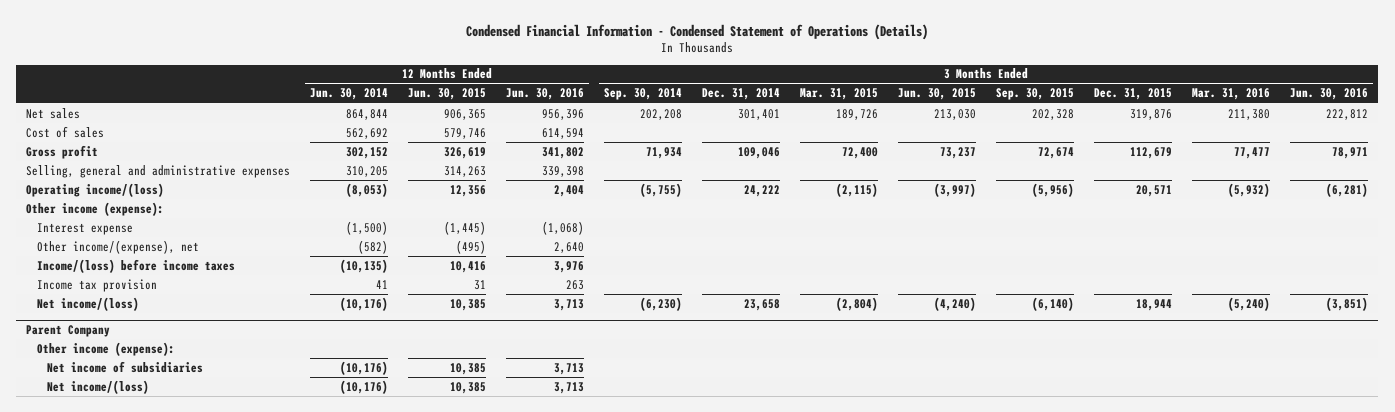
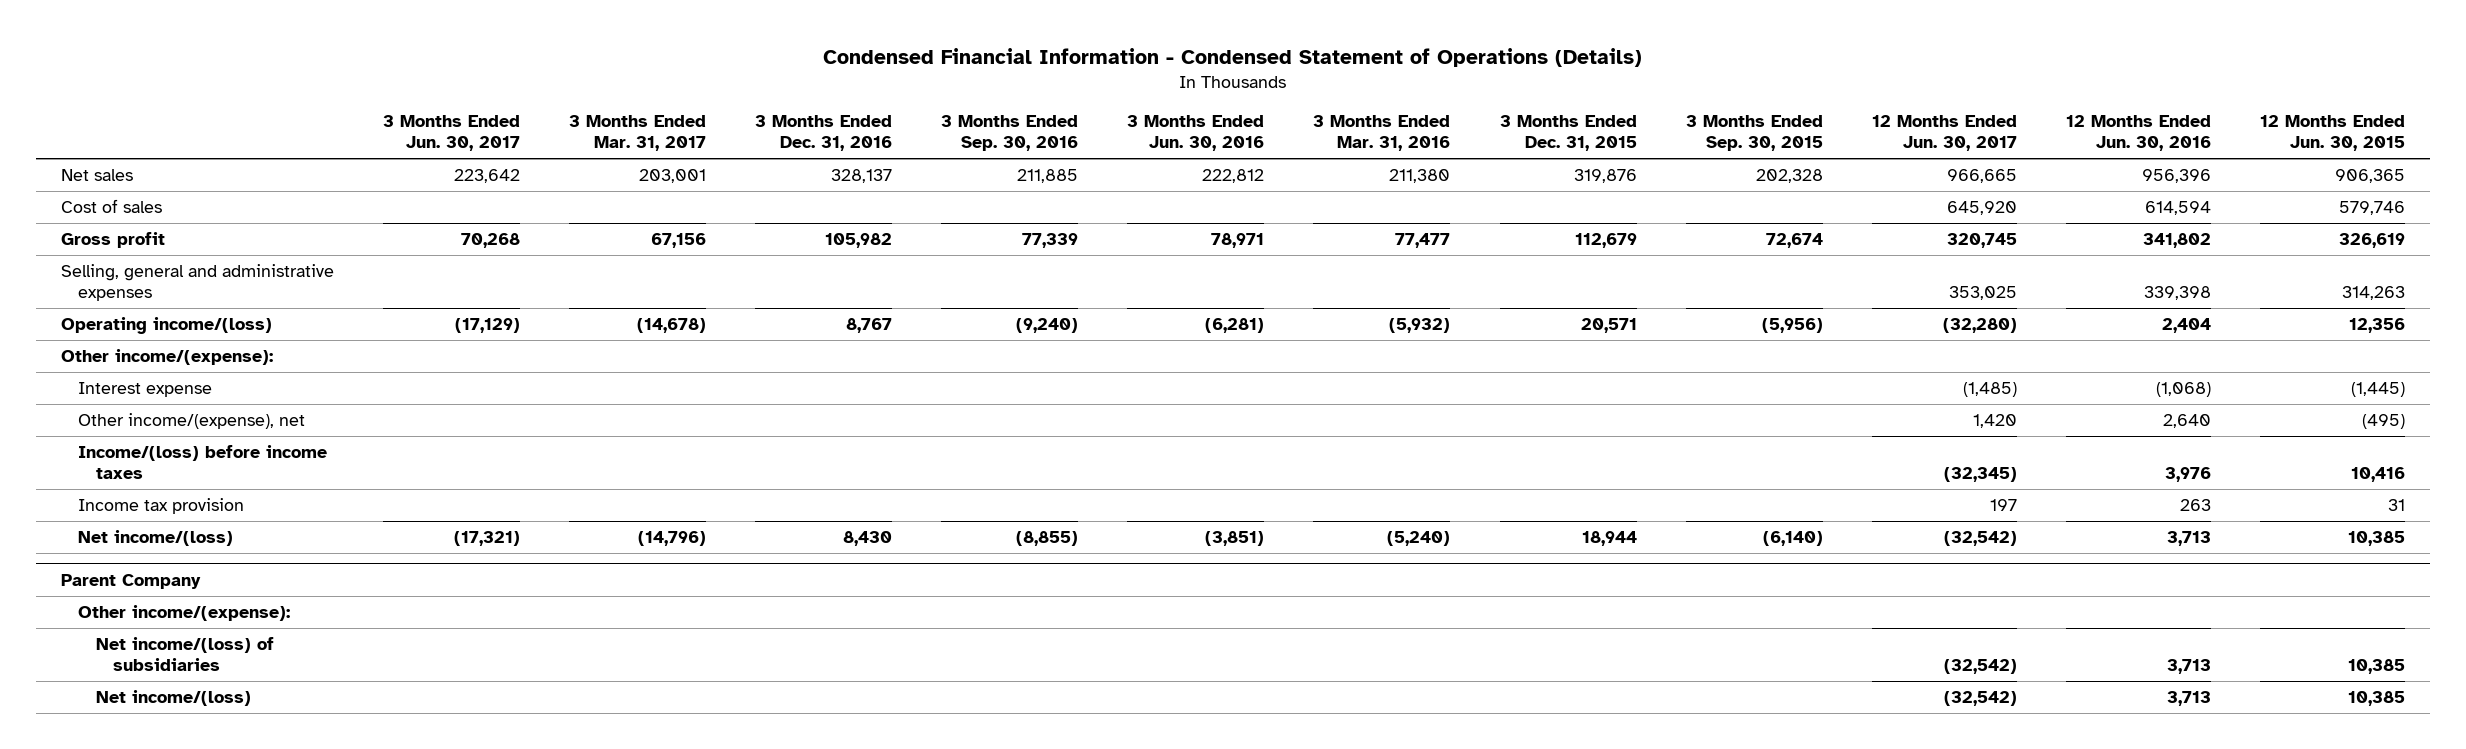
[310,88,389,101] Jun. 30, 2014 -> none
[604,88,683,101] Sep. 30, 2014 -> none
[702,88,781,101] Dec. 31, 2014 -> none
[800,88,879,101] Mar. 31, 2015 -> none
[898,88,977,101] Jun. 30, 2015 -> none
none -> [382,115,520,152] 3 Months Ended Jun. 30, 2017
none -> [568,115,706,152] 3 Months Ended Mar. 31, 2017
none -> [755,115,893,152] 3 Months Ended Dec. 31, 2016
none -> [941,115,1079,152] 3 Months Ended Sep. 30, 2016
none -> [1871,115,2017,152] 12 Months Ended Jun. 30, 2017
[26,201,165,216] Other income (expense): -> [60,349,273,366] Other income/(expense):
[36,341,175,356] Other income (expense): -> [78,605,291,622] Other income/(expense):
[46,360,203,373] Net income of subsidiaries -> [95,637,274,672] Net income/(loss) of subsidiaries

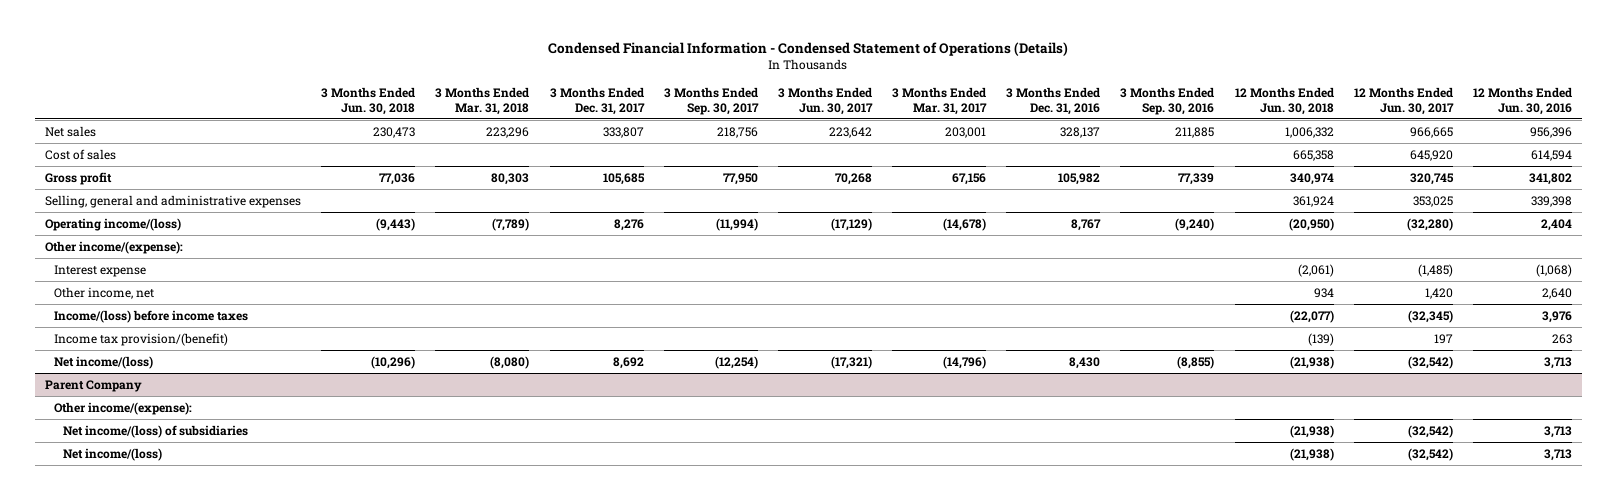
[1127,115,1265,152] 3 Months Ended Jun. 30, 2016 -> none
[1313,115,1451,152] 3 Months Ended Mar. 31, 2016 -> none
[1499,115,1637,152] 3 Months Ended Dec. 31, 2015 -> none
[1685,115,1823,152] 3 Months Ended Sep. 30, 2015 -> none
[2260,115,2406,152] 12 Months Ended Jun. 30, 2015 -> none
none -> [321,86,416,115] 3 Months Ended Jun. 30, 2018
none -> [435,86,530,115] 3 Months Ended Mar. 31, 2018
none -> [549,86,645,115] 3 Months Ended Dec. 31, 2017
none -> [663,86,759,115] 3 Months Ended Sep. 30, 2017
none -> [1234,86,1334,115] 12 Months Ended Jun. 30, 2018
[78,413,306,430] Other income/(expense), net -> [54,286,155,299] Other income, net
[78,498,245,515] Income tax provision -> [54,332,229,346] Income tax provision/(benefit)

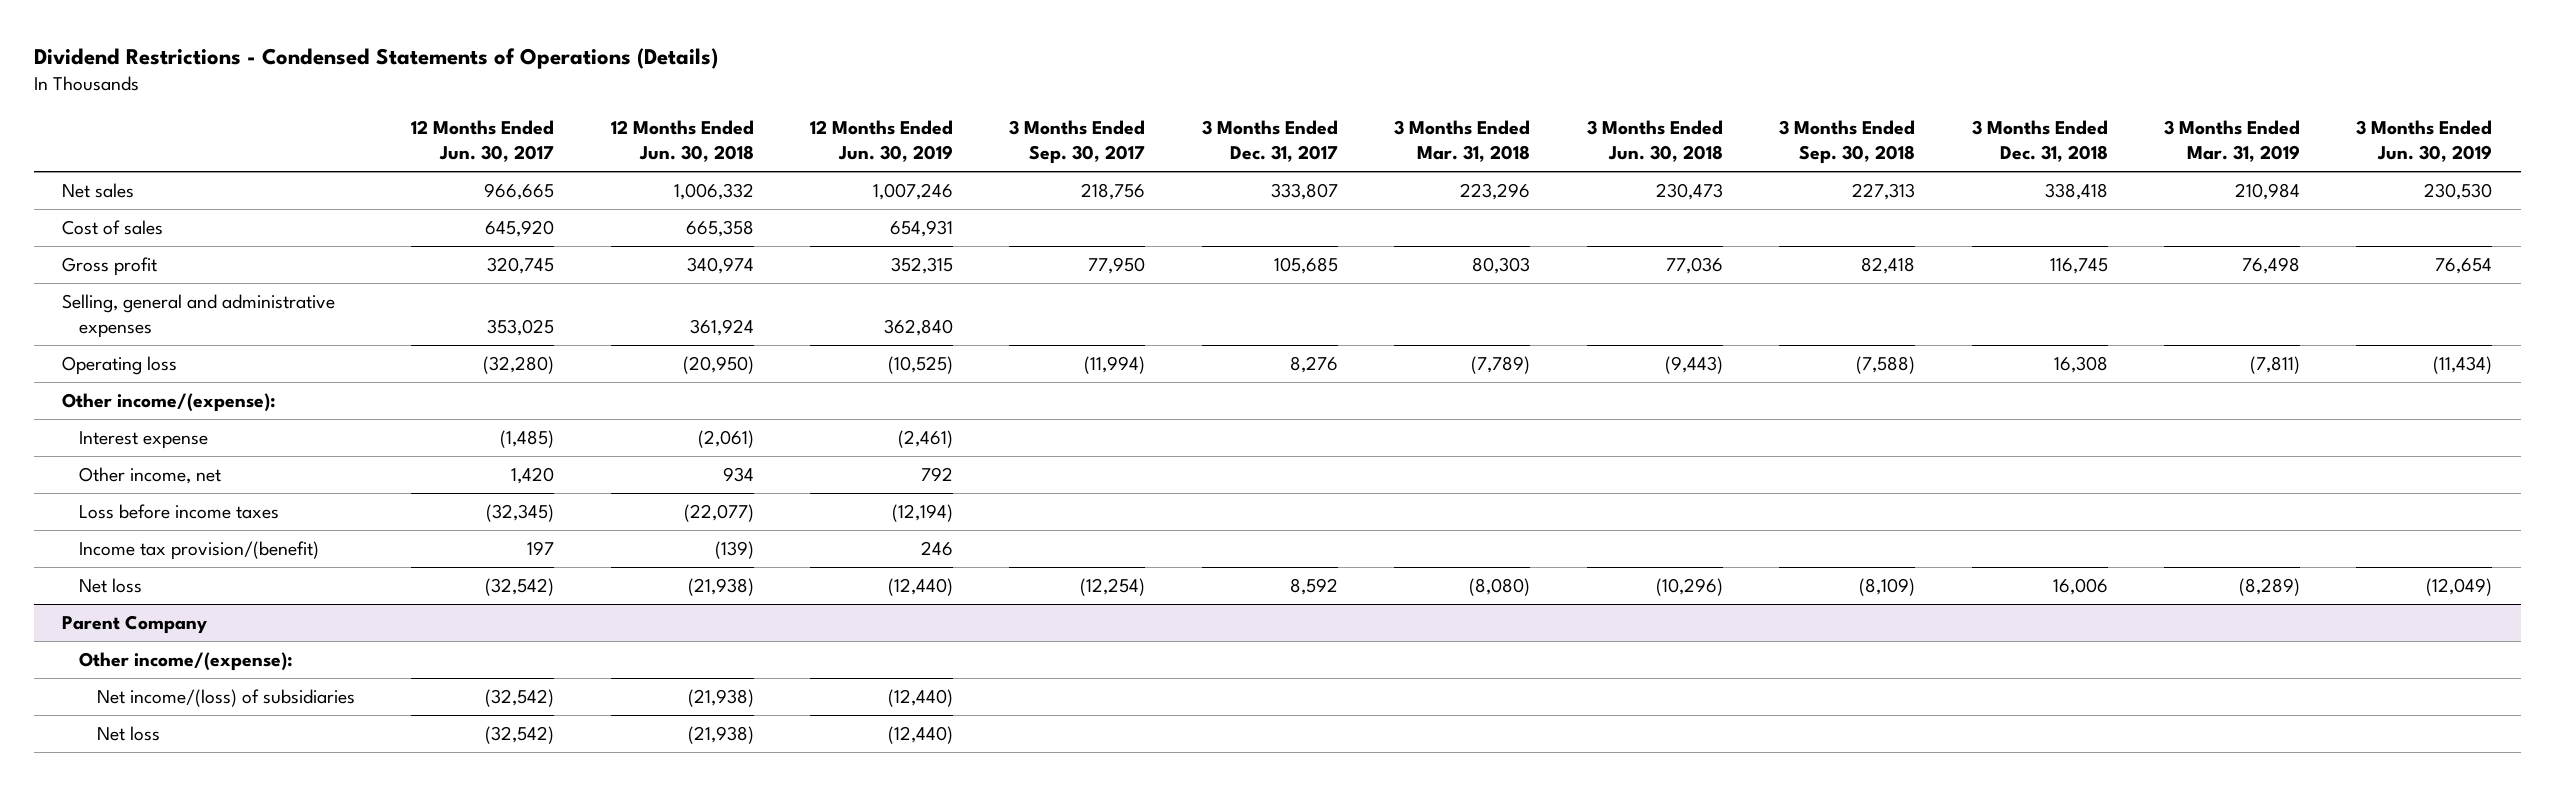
[548,42,1069,57] Condensed Financial Information - Condensed Statement of Operations (Details) -> [33,47,718,69] Dividend Restrictions - Condensed Statements of Operations (Details)
[777,86,873,115] 3 Months Ended Jun. 30, 2017 -> none
[892,86,988,115] 3 Months Ended Mar. 31, 2017 -> none
[1006,86,1101,115] 3 Months Ended Dec. 31, 2016 -> none
[1120,86,1215,115] 3 Months Ended Sep. 30, 2016 -> none
[1472,86,1572,115] 12 Months Ended Jun. 30, 2016 -> none
none -> [809,120,953,163] 12 Months Ended Jun. 30, 2019
none -> [1779,120,1916,165] 3 Months Ended Sep. 30, 2018
none -> [1971,120,2108,163] 3 Months Ended Dec. 31, 2018
none -> [2163,120,2300,163] 3 Months Ended Mar. 31, 2019
none -> [2356,120,2493,163] 3 Months Ended Jun. 30, 2019
[45,217,182,231] Operating income/(loss) -> [61,355,177,375] Operating loss
[54,309,249,323] Income/(loss) before income taxes -> [79,503,280,519] Loss before income taxes
[54,355,154,369] Net income/(loss) -> [79,577,143,593] Net loss
[612,356,644,369] 8,692 -> [1289,577,1338,595] 8,592
[63,447,163,461] Net income/(loss) -> [96,725,160,741] Net loss

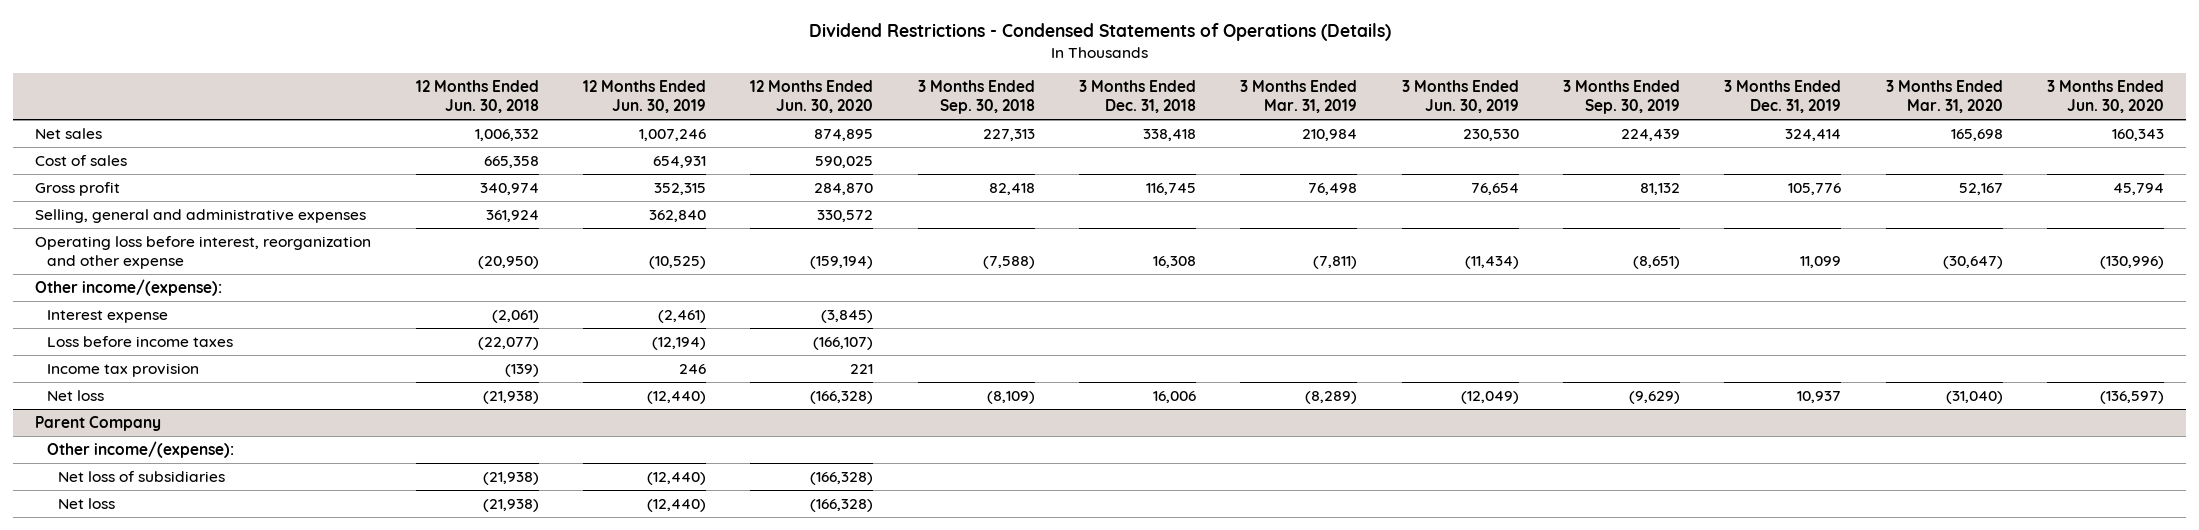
[411,120,555,163] 12 Months Ended Jun. 30, 2017 -> none
[1009,120,1146,165] 3 Months Ended Sep. 30, 2017 -> none
[1201,120,1338,163] 3 Months Ended Dec. 31, 2017 -> none
[1394,120,1531,163] 3 Months Ended Mar. 31, 2018 -> none
[1586,120,1723,163] 3 Months Ended Jun. 30, 2018 -> none
none -> [750,80,874,114] 12 Months Ended Jun. 30, 2020
none -> [1563,80,1681,115] 3 Months Ended Sep. 30, 2019
none -> [1724,80,1842,114] 3 Months Ended Dec. 31, 2019
none -> [1885,80,2003,114] 3 Months Ended Mar. 31, 2020
none -> [2047,80,2165,114] 3 Months Ended Jun. 30, 2020
[61,355,177,375] Operating loss -> [35,235,372,270] Operating loss before interest, reorganization and other expense
[79,466,222,484] Other income, net -> none
[79,540,320,560] Income tax provision/(benefit) -> [46,362,199,377] Income tax provision
[96,688,355,707] Net income/(loss) of subsidiaries -> [58,470,226,482] Net loss of subsidiaries

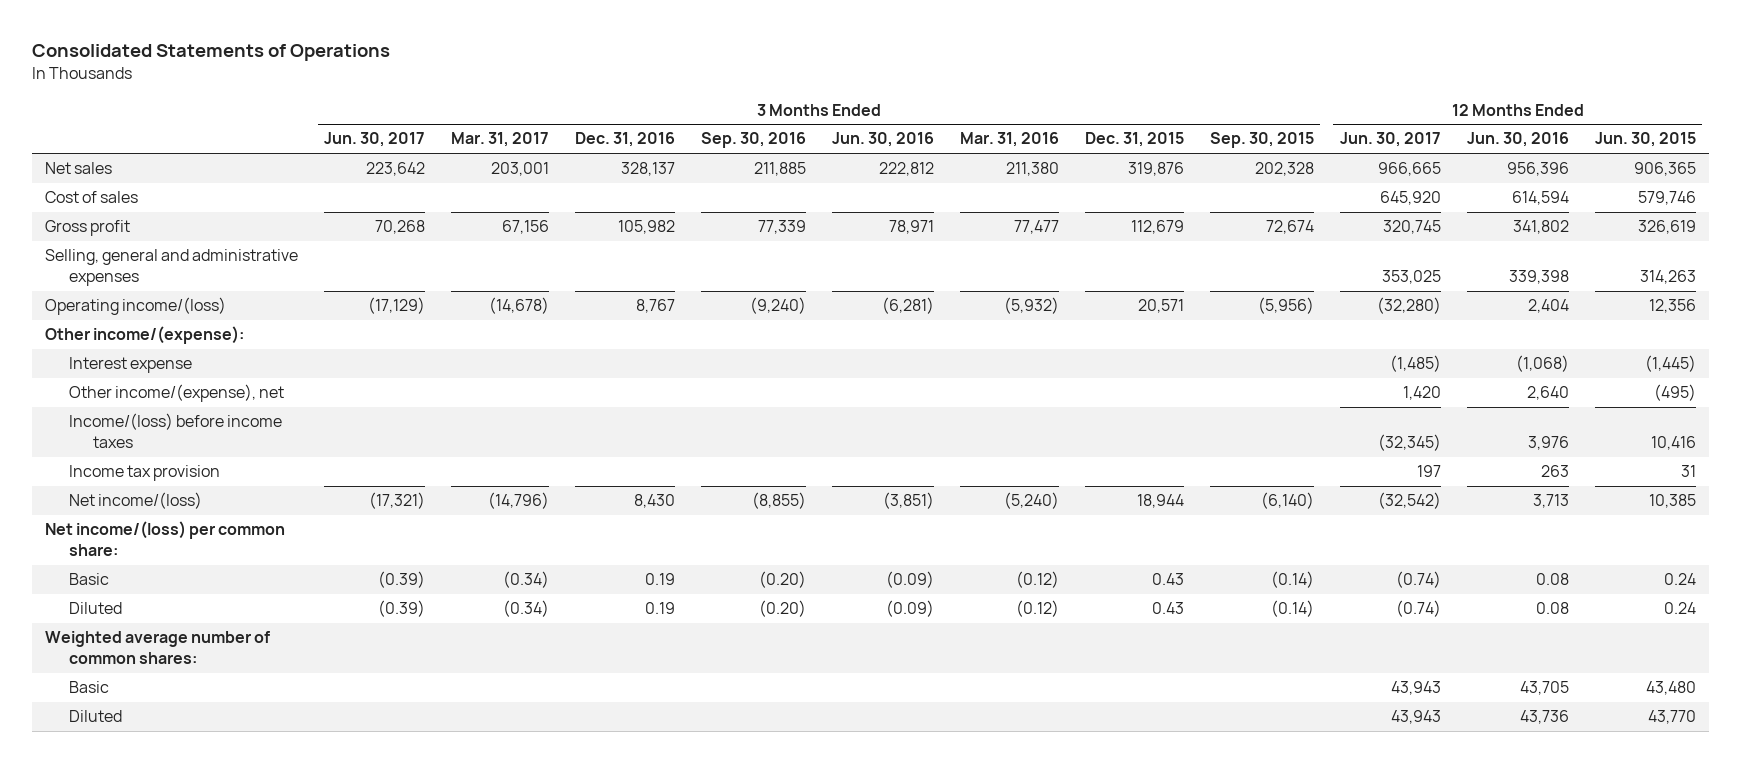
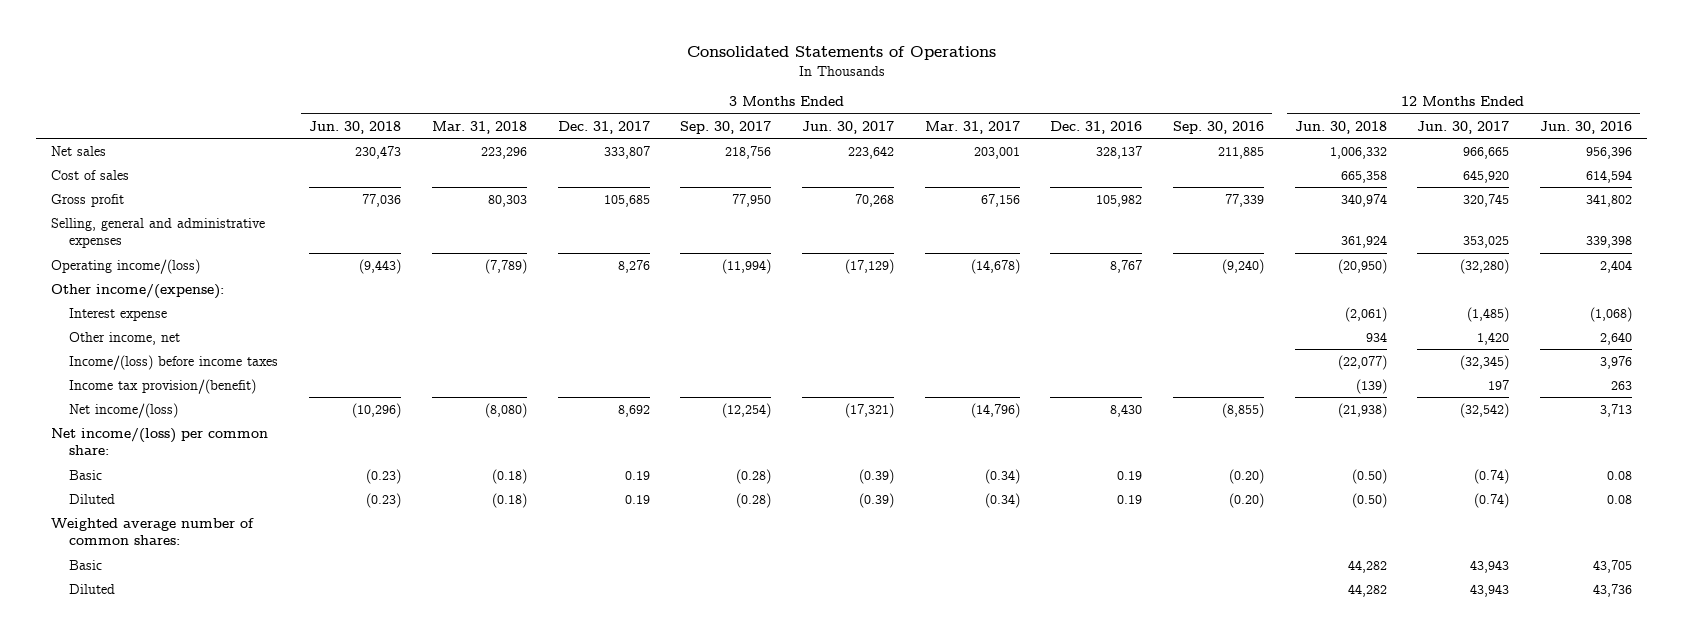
[831,132,934,148] Jun. 30, 2016 -> none
[959,132,1059,148] Mar. 31, 2016 -> none
[1084,132,1184,148] Dec. 31, 2015 -> none
[1209,132,1314,149] Sep. 30, 2015 -> none
[1594,132,1696,148] Jun. 30, 2015 -> none
none -> [309,120,402,134] Jun. 30, 2018
none -> [431,120,527,134] Mar. 31, 2018
none -> [557,120,650,134] Dec. 31, 2017
none -> [680,120,772,134] Sep. 30, 2017
none -> [1294,120,1387,134] Jun. 30, 2018
[69,384,285,403] Other income/(expense), net -> [69,331,181,345] Other income, net
[69,465,221,482] Income tax provision -> [69,378,257,394] Income tax provision/(benefit)

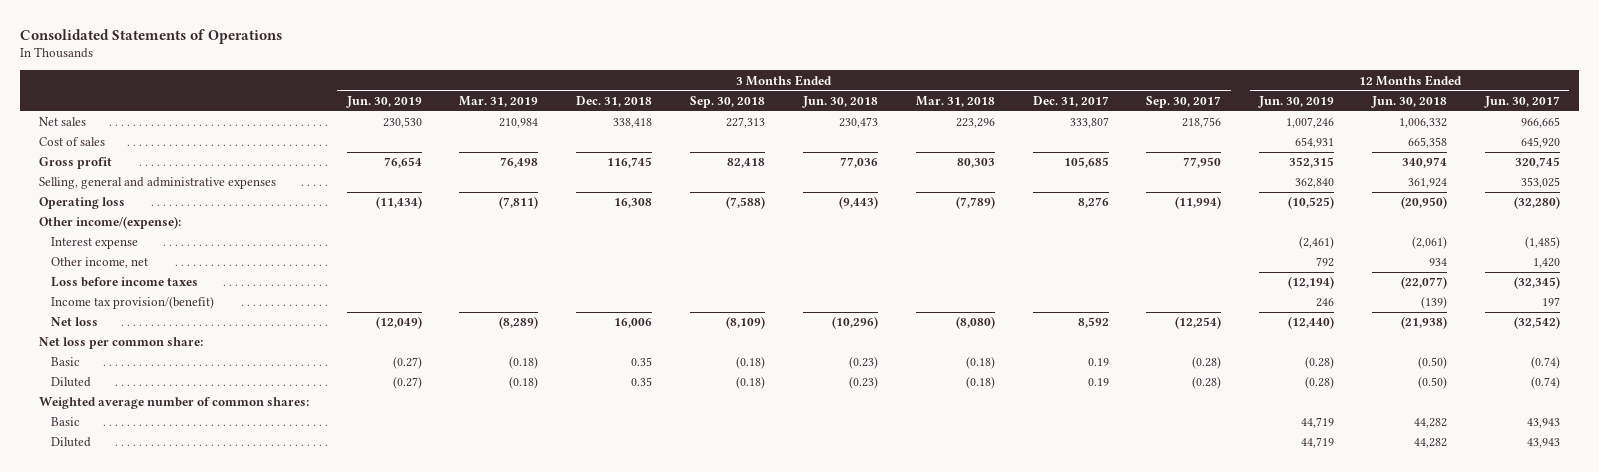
[801,120,894,134] Jun. 30, 2017 -> none
[924,120,1020,134] Mar. 31, 2017 -> none
[1050,120,1143,134] Dec. 31, 2016 -> none
[1173,120,1265,134] Sep. 30, 2016 -> none
[1540,120,1633,134] Jun. 30, 2016 -> none
none -> [345,95,422,108] Jun. 30, 2019
none -> [459,95,539,107] Mar. 31, 2019
none -> [576,95,653,107] Dec. 31, 2018
none -> [690,95,766,108] Sep. 30, 2018
none -> [1258,95,1335,108] Jun. 30, 2019
[51,258,201,274] Operating income/(loss) -> [38,197,125,210] Operating loss
[69,354,279,370] Income/(loss) before income taxes -> [50,277,198,288] Loss before income taxes
[69,402,179,418] Net income/(loss) -> [50,317,98,327] Net loss
[617,404,650,417] 8,692 -> [1077,317,1109,329] 8,592
[51,427,269,456] Net income/(loss) per common share: -> [38,337,203,350] Net loss per common share:

